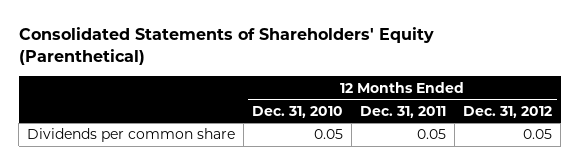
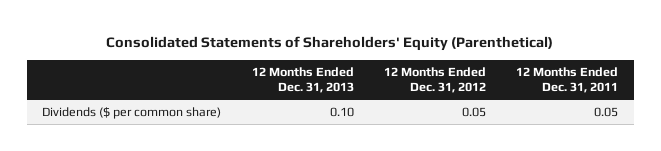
[252,105,344,118] Dec. 31, 2010 -> none
none -> [251,66,354,94] 12 Months Ended Dec. 31, 2013
[27,128,236,143] Dividends per common share -> [42,107,222,120] Dividends ($ per common share)

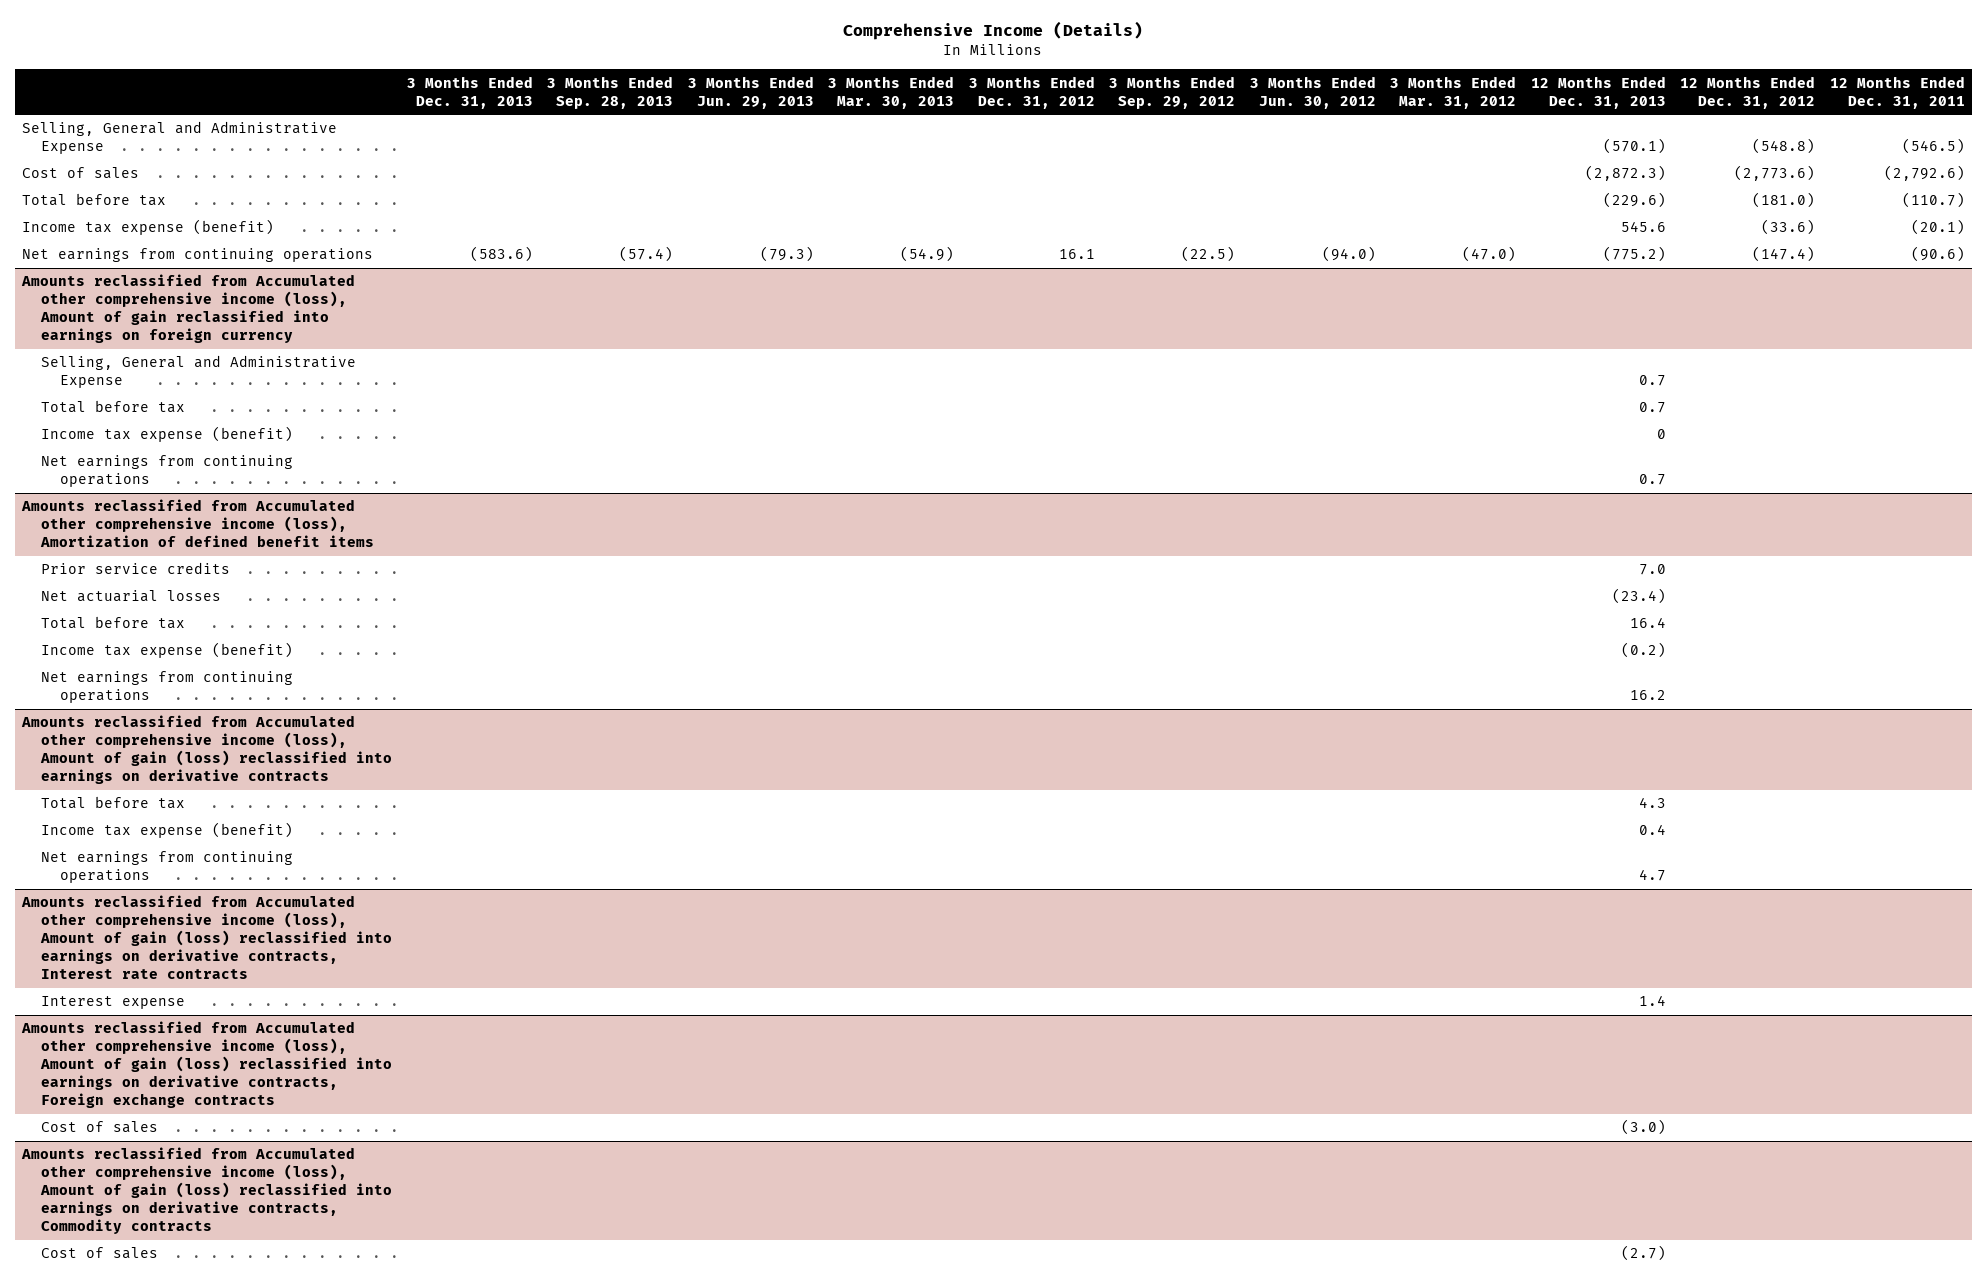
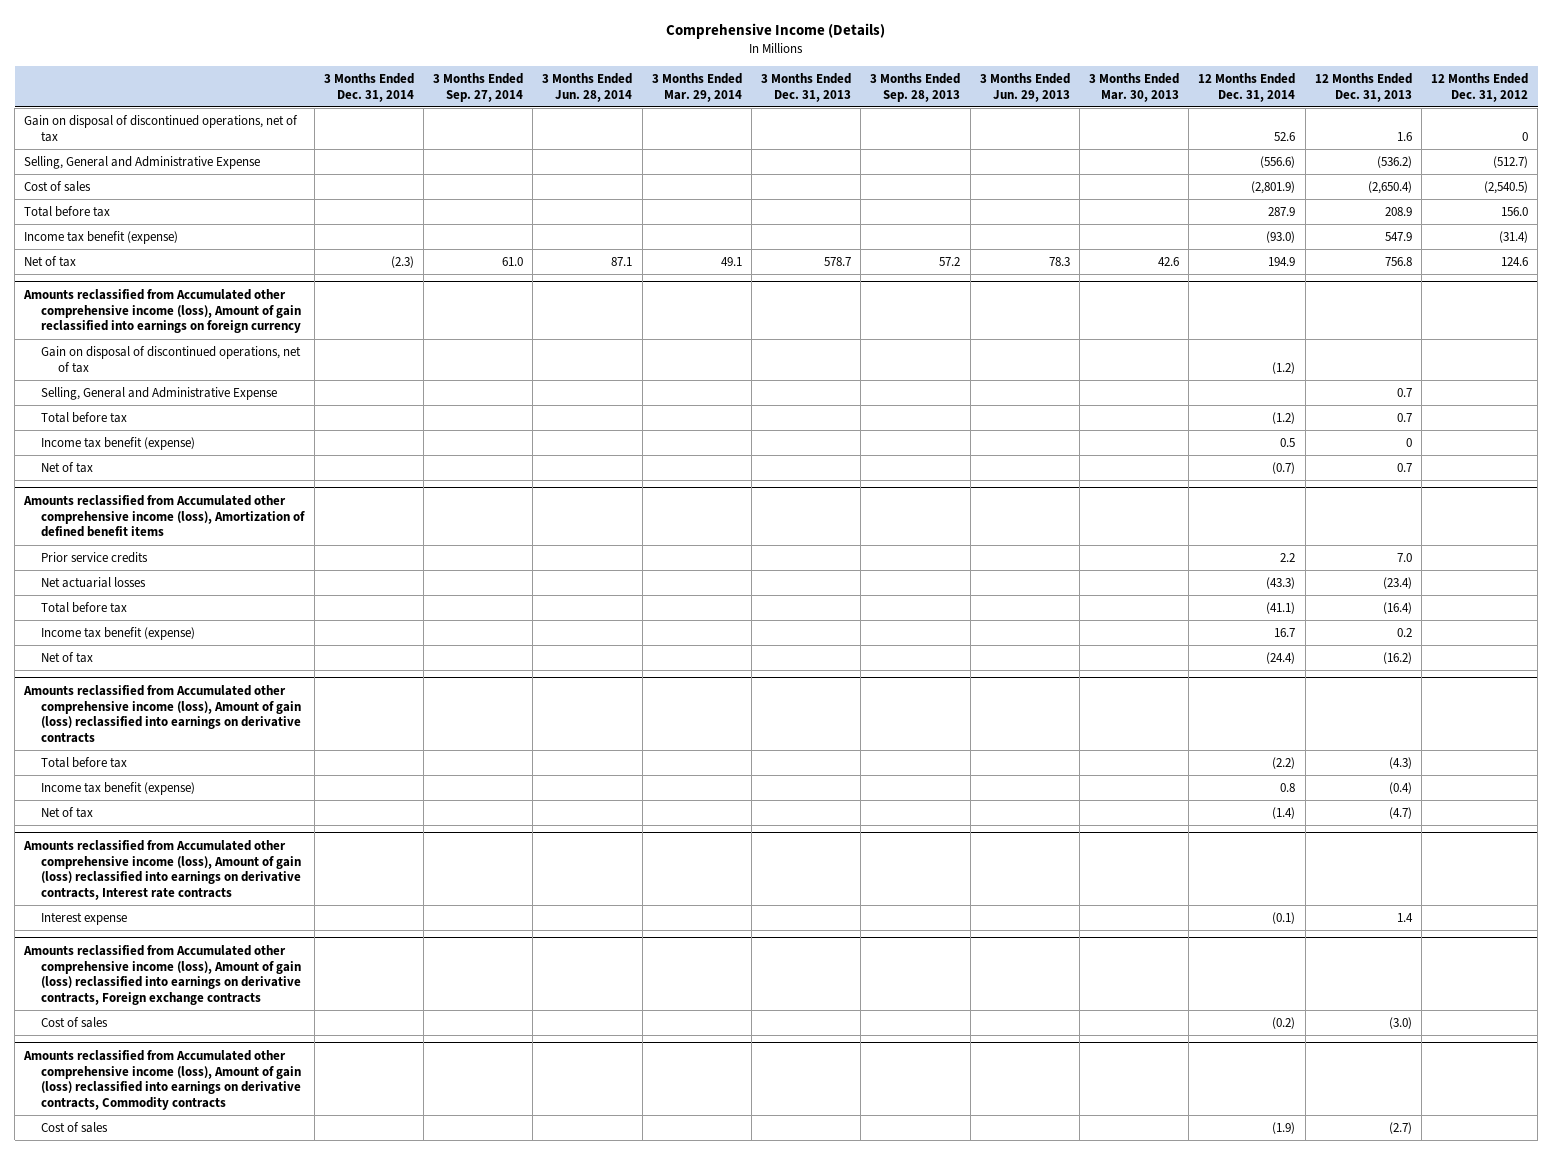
[968,75,1095,109] 3 Months Ended Dec. 31, 2012 -> none
[1109,75,1236,109] 3 Months Ended Sep. 29, 2012 -> none
[1249,75,1376,109] 3 Months Ended Jun. 30, 2012 -> none
[1390,75,1517,109] 3 Months Ended Mar. 31, 2012 -> none
[1829,75,1965,109] 12 Months Ended Dec. 31, 2011 -> none
none -> [323,72,414,102] 3 Months Ended Dec. 31, 2014
none -> [433,72,524,102] 3 Months Ended Sep. 27, 2014
none -> [542,72,633,102] 3 Months Ended Jun. 28, 2014
none -> [651,72,742,102] 3 Months Ended Mar. 29, 2014
none -> [1198,72,1296,102] 12 Months Ended Dec. 31, 2014
[21,248,373,263] Net earnings from continuing operations -> none
none -> [24,115,299,142] Gain on disposal of discontinued operations, net of tax
[1602,138,1666,155] (570.1) -> [1376,156,1412,169] (536.2)
[1752,138,1816,155] (548.8) -> [1493,156,1529,169] (512.7)
[1584,165,1666,182] (2,872.3) -> [1367,181,1412,195] (2,650.4)
[1734,165,1816,182] (2,773.6) -> [1484,181,1529,195] (2,540.5)
[1602,192,1666,209] (229.6) -> [1384,207,1412,217] 208.9
[1752,192,1816,209] (181.0) -> [1501,207,1529,217] 156.0
[21,219,274,236] Income tax expense (benefit) -> [24,231,179,245] Income tax benefit (expense)
[1620,221,1666,233] 545.6 -> [1384,232,1412,242] 547.9
[1761,219,1816,236] (33.6) -> [1499,231,1529,244] (31.4)
none -> [24,256,77,268] Net of tax
none -> [41,346,302,373] Gain on disposal of discontinued operations, net of tax
[41,455,294,488] Net earnings from continuing operations -> none
[41,426,294,443] Income tax expense (benefit) -> [41,437,196,451] Income tax benefit (expense)
none -> [41,462,94,474] Net of tax
[41,671,294,704] Net earnings from continuing operations -> none
[1629,617,1666,629] 16.4 -> [1382,602,1412,615] (16.4)
[41,642,294,659] Income tax expense (benefit) -> [41,627,196,641] Income tax benefit (expense)
[1620,642,1666,659] (0.2) -> [1396,628,1412,638] 0.2
none -> [41,652,94,664] Net of tax
[41,851,294,884] Net earnings from continuing operations -> none
[1638,797,1666,809] 4.3 -> [1388,757,1412,770] (4.3)
[41,822,294,839] Income tax expense (benefit) -> [41,782,196,796] Income tax benefit (expense)
[1638,824,1666,836] 0.4 -> [1388,782,1412,795] (0.4)
none -> [41,807,94,819] Net of tax

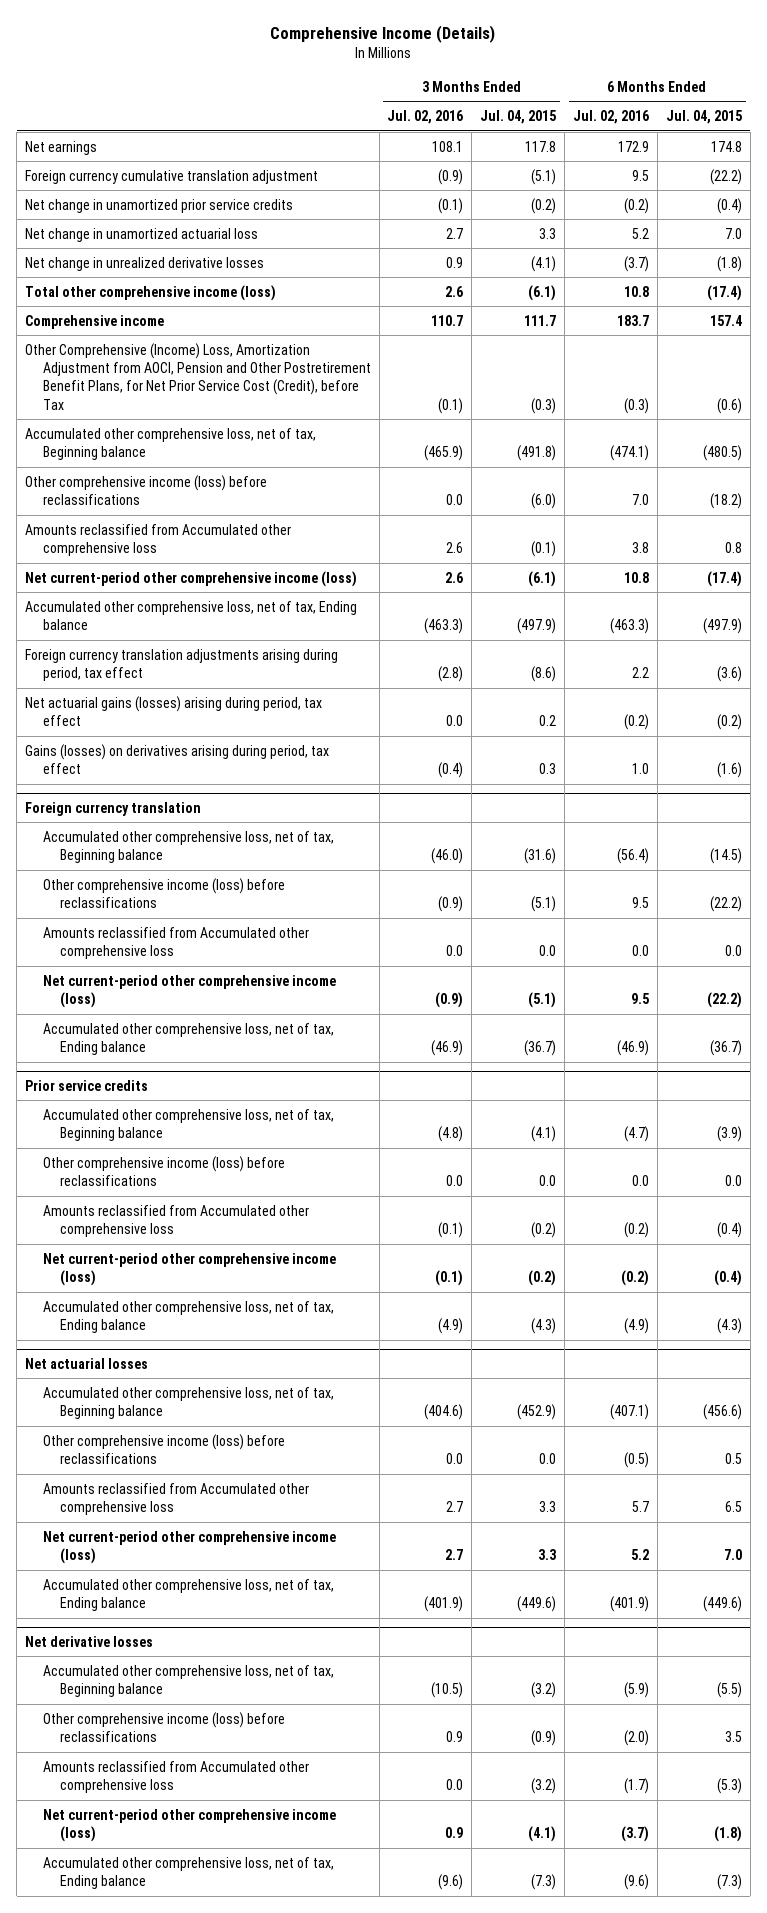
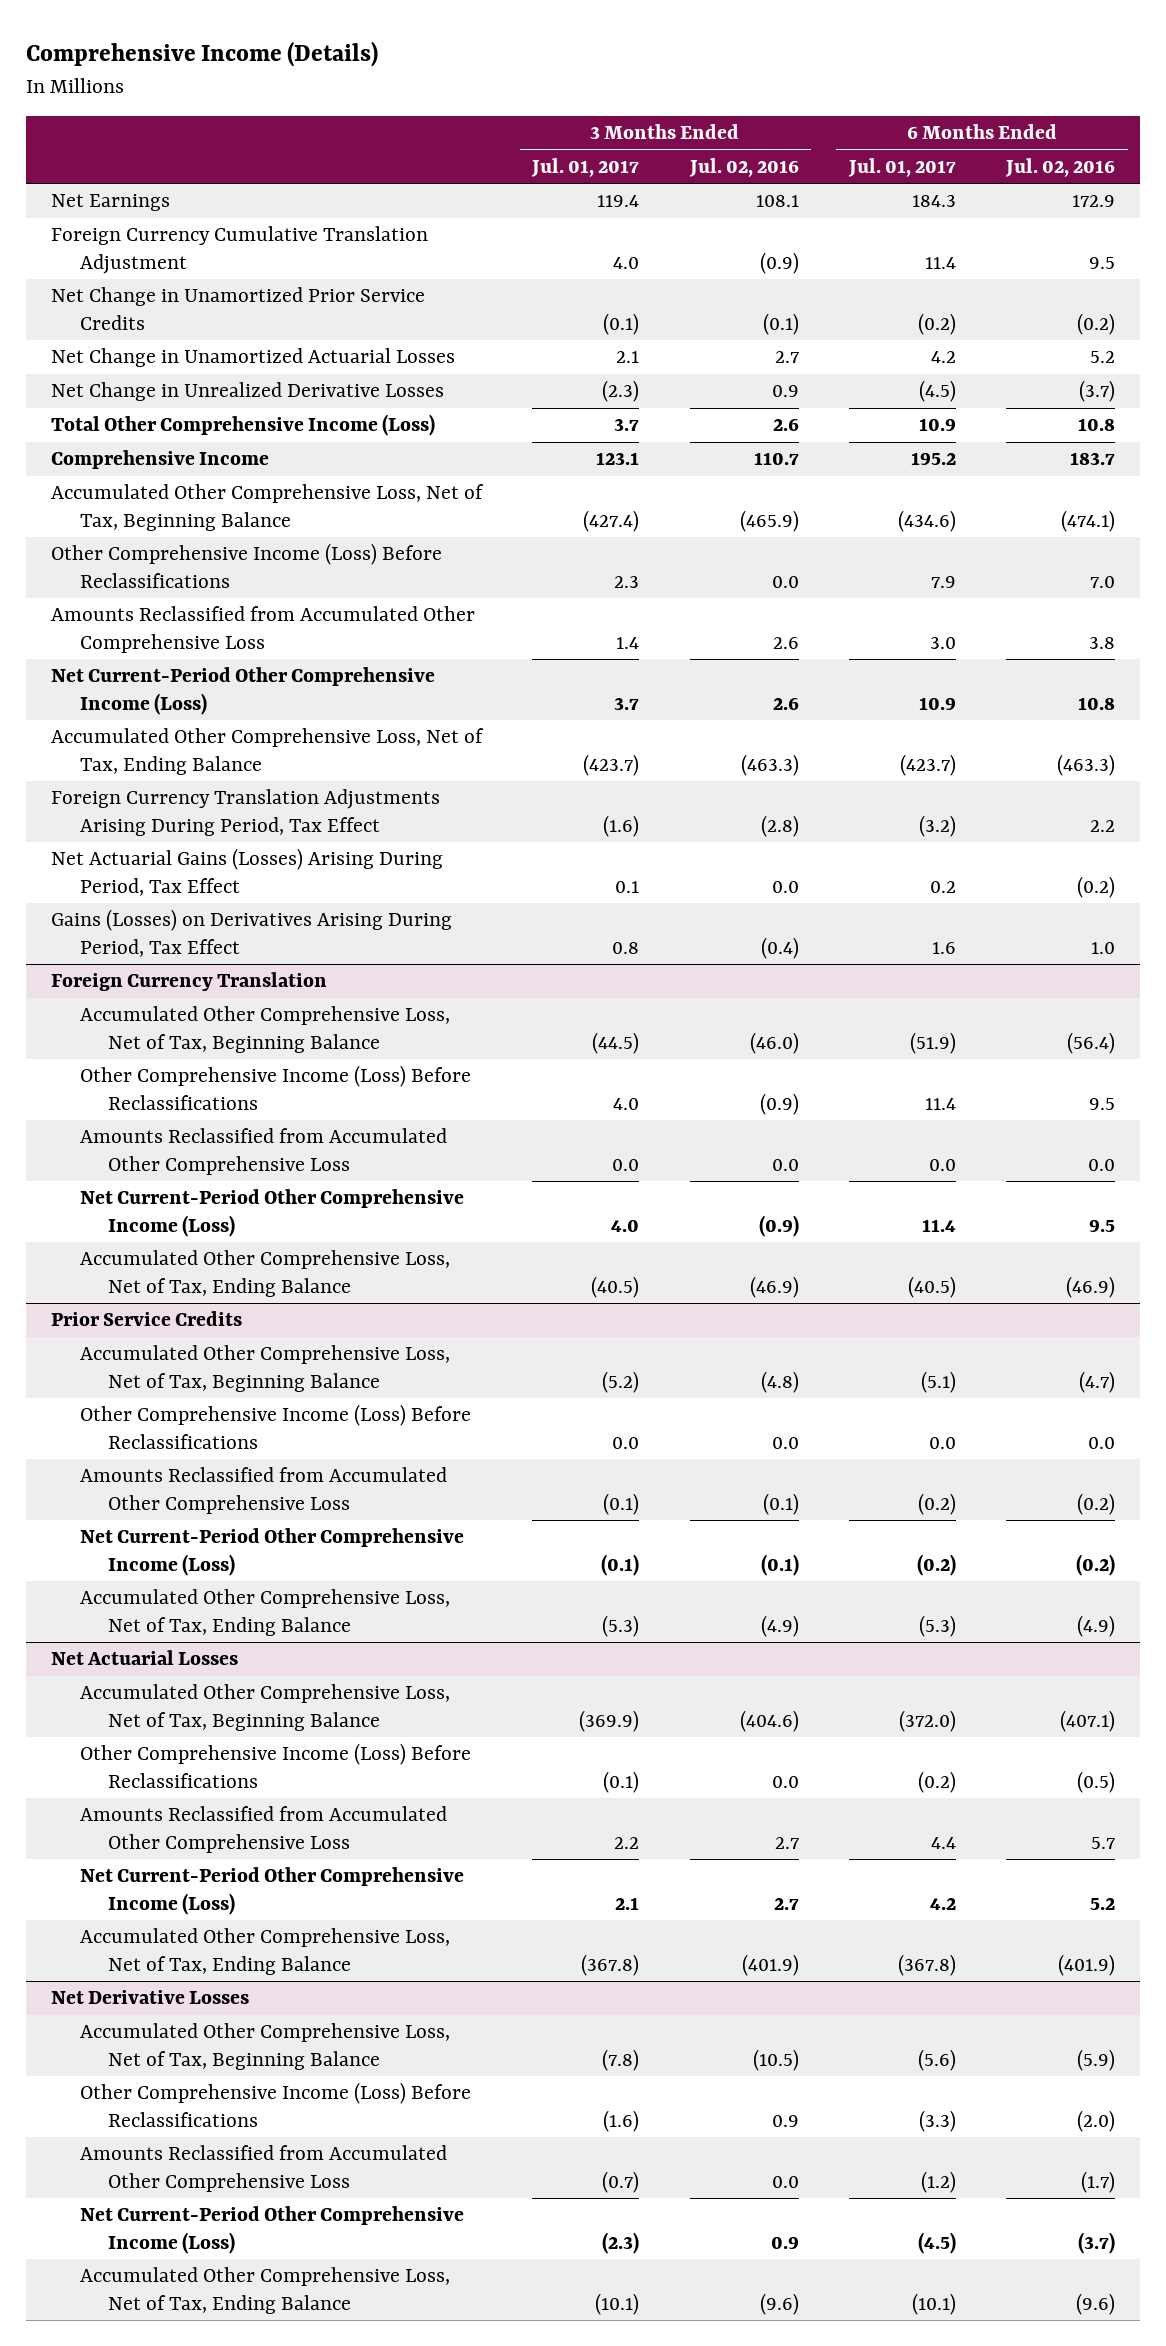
[480,110,557,125] Jul. 04, 2015 -> none
[665,110,742,125] Jul. 04, 2015 -> none
none -> [531,157,640,177] Jul. 01, 2017
none -> [847,157,956,177] Jul. 01, 2017
[25,342,371,410] Other Comprehensive (Income) Loss, Amortization Adjustment from AOCI, Pension and Other Postretirement Benefit Plans, for Net Prior Service Cost (Credit), before Tax -> none
[25,140,98,155] Net earnings -> [50,194,170,212] Net Earnings
[25,169,319,184] Foreign currency cumulative translation adjustment -> [50,226,428,274] Foreign Currency Cumulative Translation Adjustment
[25,198,294,213] Net change in unamortized prior service credits -> [50,287,425,330] Net Change in Unamortized Prior Service Credits
[25,227,259,242] Net change in unamortized actuarial loss -> [50,348,455,368] Net Change in Unamortized Actuarial Losses
[25,256,265,271] Net change in unrealized derivative losses -> [50,382,444,402] Net Change in Unrealized Derivative Losses
[25,284,277,301] Total other comprehensive income (loss) -> [50,414,435,437] Total Other Comprehensive Income (Loss)
[25,314,165,329] Comprehensive income -> [50,450,269,470] Comprehensive Income
[25,427,317,461] Accumulated other comprehensive loss, net of tax, Beginning balance -> [50,484,484,531] Accumulated Other Comprehensive Loss, Net of Tax, Beginning Balance
[25,474,268,506] Other comprehensive income (loss) before reclassifications -> [50,543,442,588] Other Comprehensive Income (Loss) Before Reclassifications
[25,523,292,557] Amounts reclassified from Accumulated other comprehensive loss -> [50,606,475,653] Amounts Reclassified from Accumulated Other Comprehensive Loss
[25,570,358,587] Net current-period other comprehensive income (loss) -> [50,667,435,715] Net Current-Period Other Comprehensive Income (Loss)
[25,600,358,631] Accumulated other comprehensive loss, net of tax, Ending balance -> [50,728,484,775] Accumulated Other Comprehensive Loss, Net of Tax, Ending Balance
[25,648,339,682] Foreign currency translation adjustments arising during period, tax effect -> [50,789,440,836] Foreign Currency Translation Adjustments Arising During Period, Tax Effect
[25,695,323,727] Net actuarial gains (losses) arising during period, tax effect -> [50,848,443,896] Net Actuarial Gains (Losses) Arising During Period, Tax Effect
[25,743,330,775] Gains (losses) on derivatives arising during period, tax effect -> [50,909,452,957] Gains (Losses) on Derivatives Arising During Period, Tax Effect
[25,801,202,816] Foreign currency translation -> [50,972,327,992] Foreign Currency Translation
[42,830,334,864] Accumulated other comprehensive loss, net of tax, Beginning balance -> [79,1006,450,1053] Accumulated Other Comprehensive Loss, Net of Tax, Beginning Balance
[42,877,285,909] Other comprehensive income (loss) before reclassifications -> [79,1065,471,1110] Other Comprehensive Income (Loss) Before Reclassifications
[42,926,309,960] Amounts reclassified from Accumulated other comprehensive loss -> [79,1128,447,1175] Amounts Reclassified from Accumulated Other Comprehensive Loss
[42,974,336,1009] Net current-period other comprehensive income (loss) -> [79,1189,464,1237] Net Current-Period Other Comprehensive Income (Loss)
[42,1022,334,1056] Accumulated other comprehensive loss, net of tax, Ending balance -> [79,1250,450,1297] Accumulated Other Comprehensive Loss, Net of Tax, Ending Balance
[25,1079,149,1091] Prior service credits -> [50,1311,242,1327] Prior Service Credits
[42,1108,334,1142] Accumulated other comprehensive loss, net of tax, Beginning balance -> [79,1345,450,1392] Accumulated Other Comprehensive Loss, Net of Tax, Beginning Balance
[42,1155,285,1187] Other comprehensive income (loss) before reclassifications -> [79,1404,471,1449] Other Comprehensive Income (Loss) Before Reclassifications
[42,1204,309,1238] Amounts reclassified from Accumulated other comprehensive loss -> [79,1467,447,1514] Amounts Reclassified from Accumulated Other Comprehensive Loss
[42,1252,336,1287] Net current-period other comprehensive income (loss) -> [79,1528,464,1576] Net Current-Period Other Comprehensive Income (Loss)
[42,1300,334,1334] Accumulated other comprehensive loss, net of tax, Ending balance -> [79,1589,450,1636] Accumulated Other Comprehensive Loss, Net of Tax, Ending Balance
[25,1357,149,1369] Net actuarial losses -> [50,1650,238,1666] Net Actuarial Losses
[42,1386,334,1420] Accumulated other comprehensive loss, net of tax, Beginning balance -> [79,1684,450,1731] Accumulated Other Comprehensive Loss, Net of Tax, Beginning Balance
[42,1433,285,1465] Other comprehensive income (loss) before reclassifications -> [79,1743,471,1788] Other Comprehensive Income (Loss) Before Reclassifications
[42,1482,309,1516] Amounts reclassified from Accumulated other comprehensive loss -> [79,1806,447,1853] Amounts Reclassified from Accumulated Other Comprehensive Loss
[42,1530,336,1565] Net current-period other comprehensive income (loss) -> [79,1867,464,1915] Net Current-Period Other Comprehensive Income (Loss)
[42,1578,334,1612] Accumulated other comprehensive loss, net of tax, Ending balance -> [79,1928,450,1975] Accumulated Other Comprehensive Loss, Net of Tax, Ending Balance
[25,1635,154,1647] Net derivative losses -> [50,1990,249,2005] Net Derivative Losses
[42,1664,334,1698] Accumulated other comprehensive loss, net of tax, Beginning balance -> [79,2023,450,2070] Accumulated Other Comprehensive Loss, Net of Tax, Beginning Balance
[42,1711,285,1743] Other comprehensive income (loss) before reclassifications -> [79,2082,471,2127] Other Comprehensive Income (Loss) Before Reclassifications
[42,1760,309,1794] Amounts reclassified from Accumulated other comprehensive loss -> [79,2145,447,2192] Amounts Reclassified from Accumulated Other Comprehensive Loss
[42,1808,336,1843] Net current-period other comprehensive income (loss) -> [79,2206,464,2254] Net Current-Period Other Comprehensive Income (Loss)
[42,1856,334,1890] Accumulated other comprehensive loss, net of tax, Ending balance -> [79,2267,450,2314] Accumulated Other Comprehensive Loss, Net of Tax, Ending Balance

